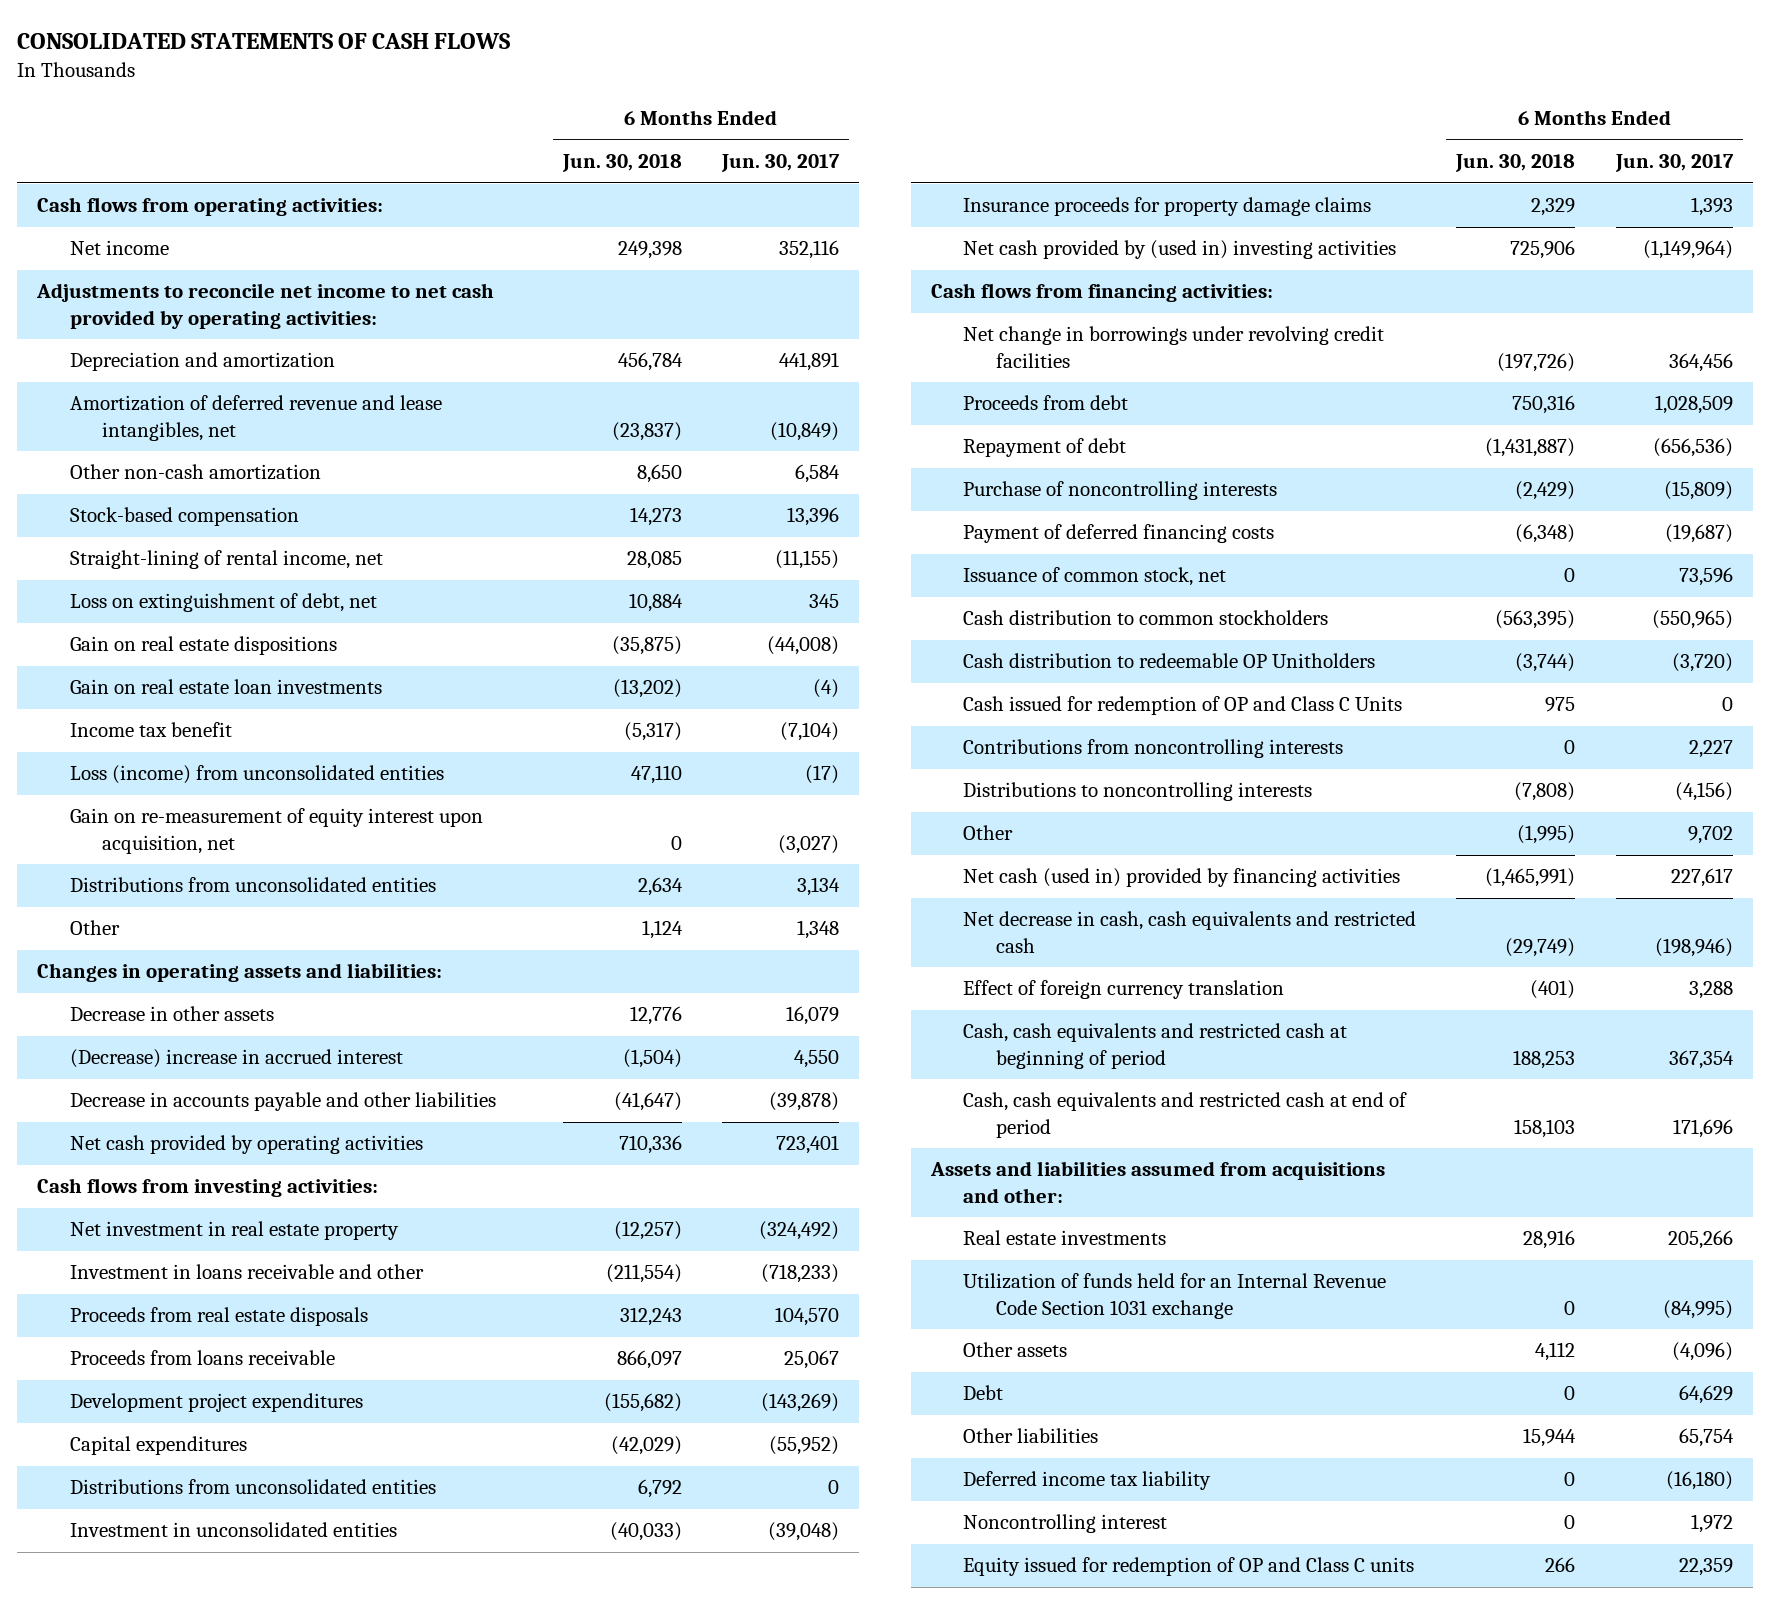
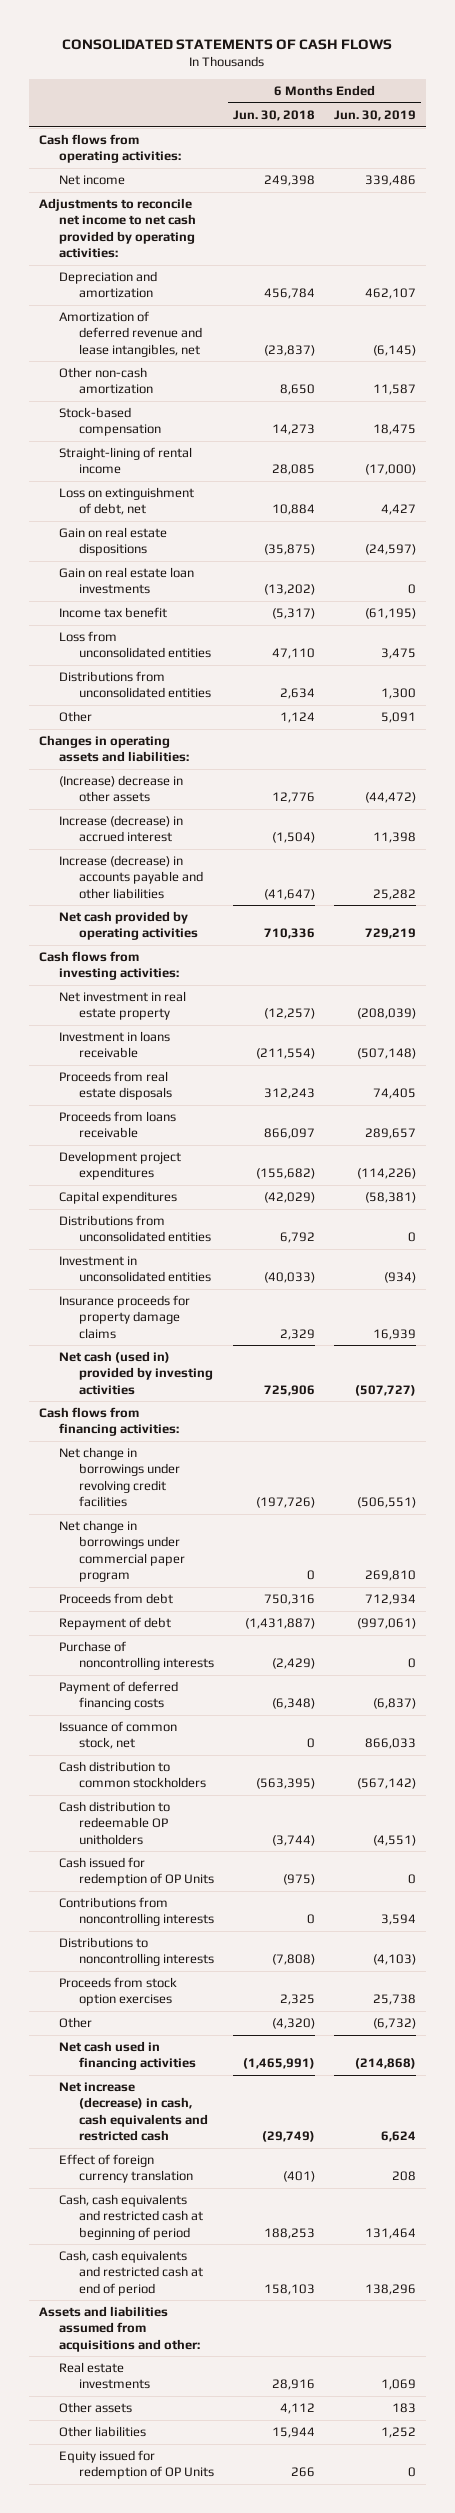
[721,154,841,173] Jun. 30, 2017 -> none
none -> [334,109,417,121] Jun. 30, 2019
[69,550,383,570] Straight-lining of rental income, net -> [58,447,192,475] Straight-lining of rental income
[69,808,483,854] Gain on re-measurement of equity interest upon acquisition, net -> none
[69,765,444,785] Loss (income) from unconsolidated entities -> [58,631,211,659] Loss from unconsolidated entities
[69,1006,274,1022] Decrease in other assets -> [58,775,183,803] (Increase) decrease in other assets
[69,1049,403,1069] (Decrease) increase in accrued interest -> [58,815,183,843] Increase (decrease) in accrued interest
[69,1092,496,1112] Decrease in accounts payable and other liabilities -> [58,855,203,899] Increase (decrease) in accounts payable and other liabilities
[69,1264,424,1280] Investment in loans receivable and other -> [58,1031,170,1059] Investment in loans receivable
[963,240,1397,260] Net cash provided by (used in) investing activities -> [58,1351,213,1395] Net cash (used in) provided by investing activities
none -> [58,1520,185,1582] Net change in borrowings under commercial paper program
[963,653,1376,669] Cash distribution to redeemable OP Unitholders -> [58,1801,170,1845] Cash distribution to redeemable OP unitholders
[963,696,1403,716] Cash issued for redemption of OP and Class C Units -> [58,1857,214,1887] Cash issued for redemption of OP Units
[1545,697,1576,713] 975 -> [283,1874,316,1886] (975)
none -> [58,1977,177,2007] Proceeds from stock option exercises
[1517,825,1576,845] (1,995) -> [272,2018,316,2030] (4,320)
[963,868,1401,888] Net cash (used in) provided by financing activities -> [58,2041,196,2071] Net cash used in financing activities
[963,911,1417,953] Net decrease in cash, cash equivalents and restricted cash -> [58,2082,208,2141] Net increase (decrease) in cash, cash equivalents and restricted cash
[963,1273,1387,1319] Utilization of funds held for an Internal Revenue Code Section 1031 exchange -> none
[963,1385,1004,1401] Debt -> none
[963,1471,1212,1491] Deferred income tax liability -> none
[963,1514,1168,1534] Noncontrolling interest -> none
[963,1557,1415,1577] Equity issued for redemption of OP and Class C units -> [58,2450,214,2480] Equity issued for redemption of OP Units

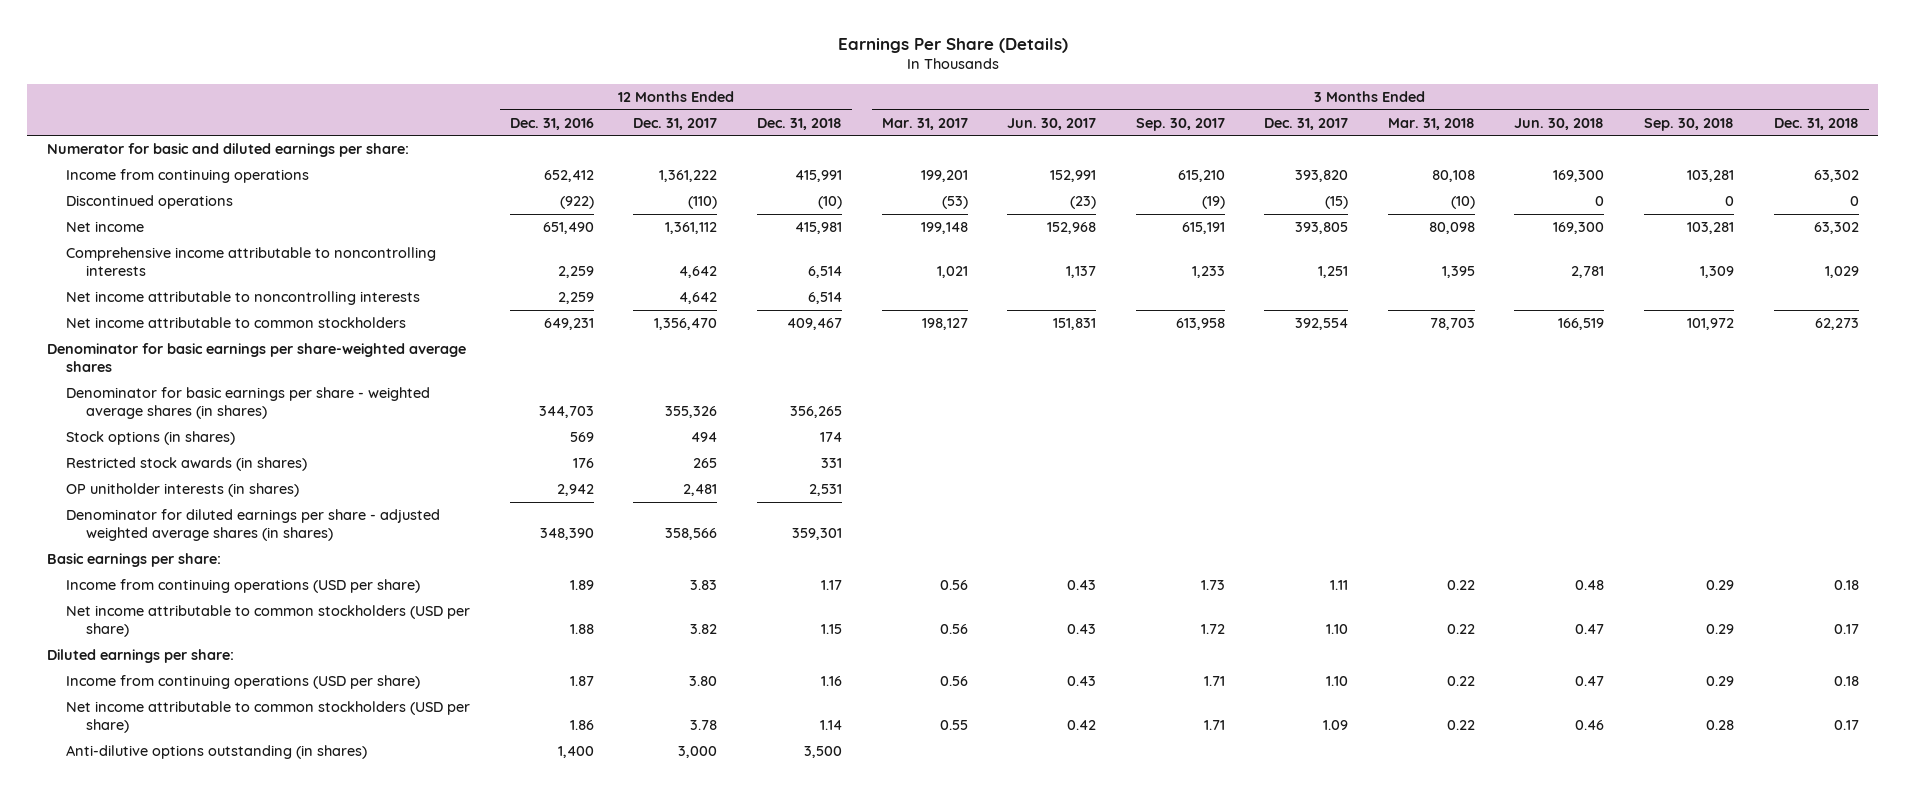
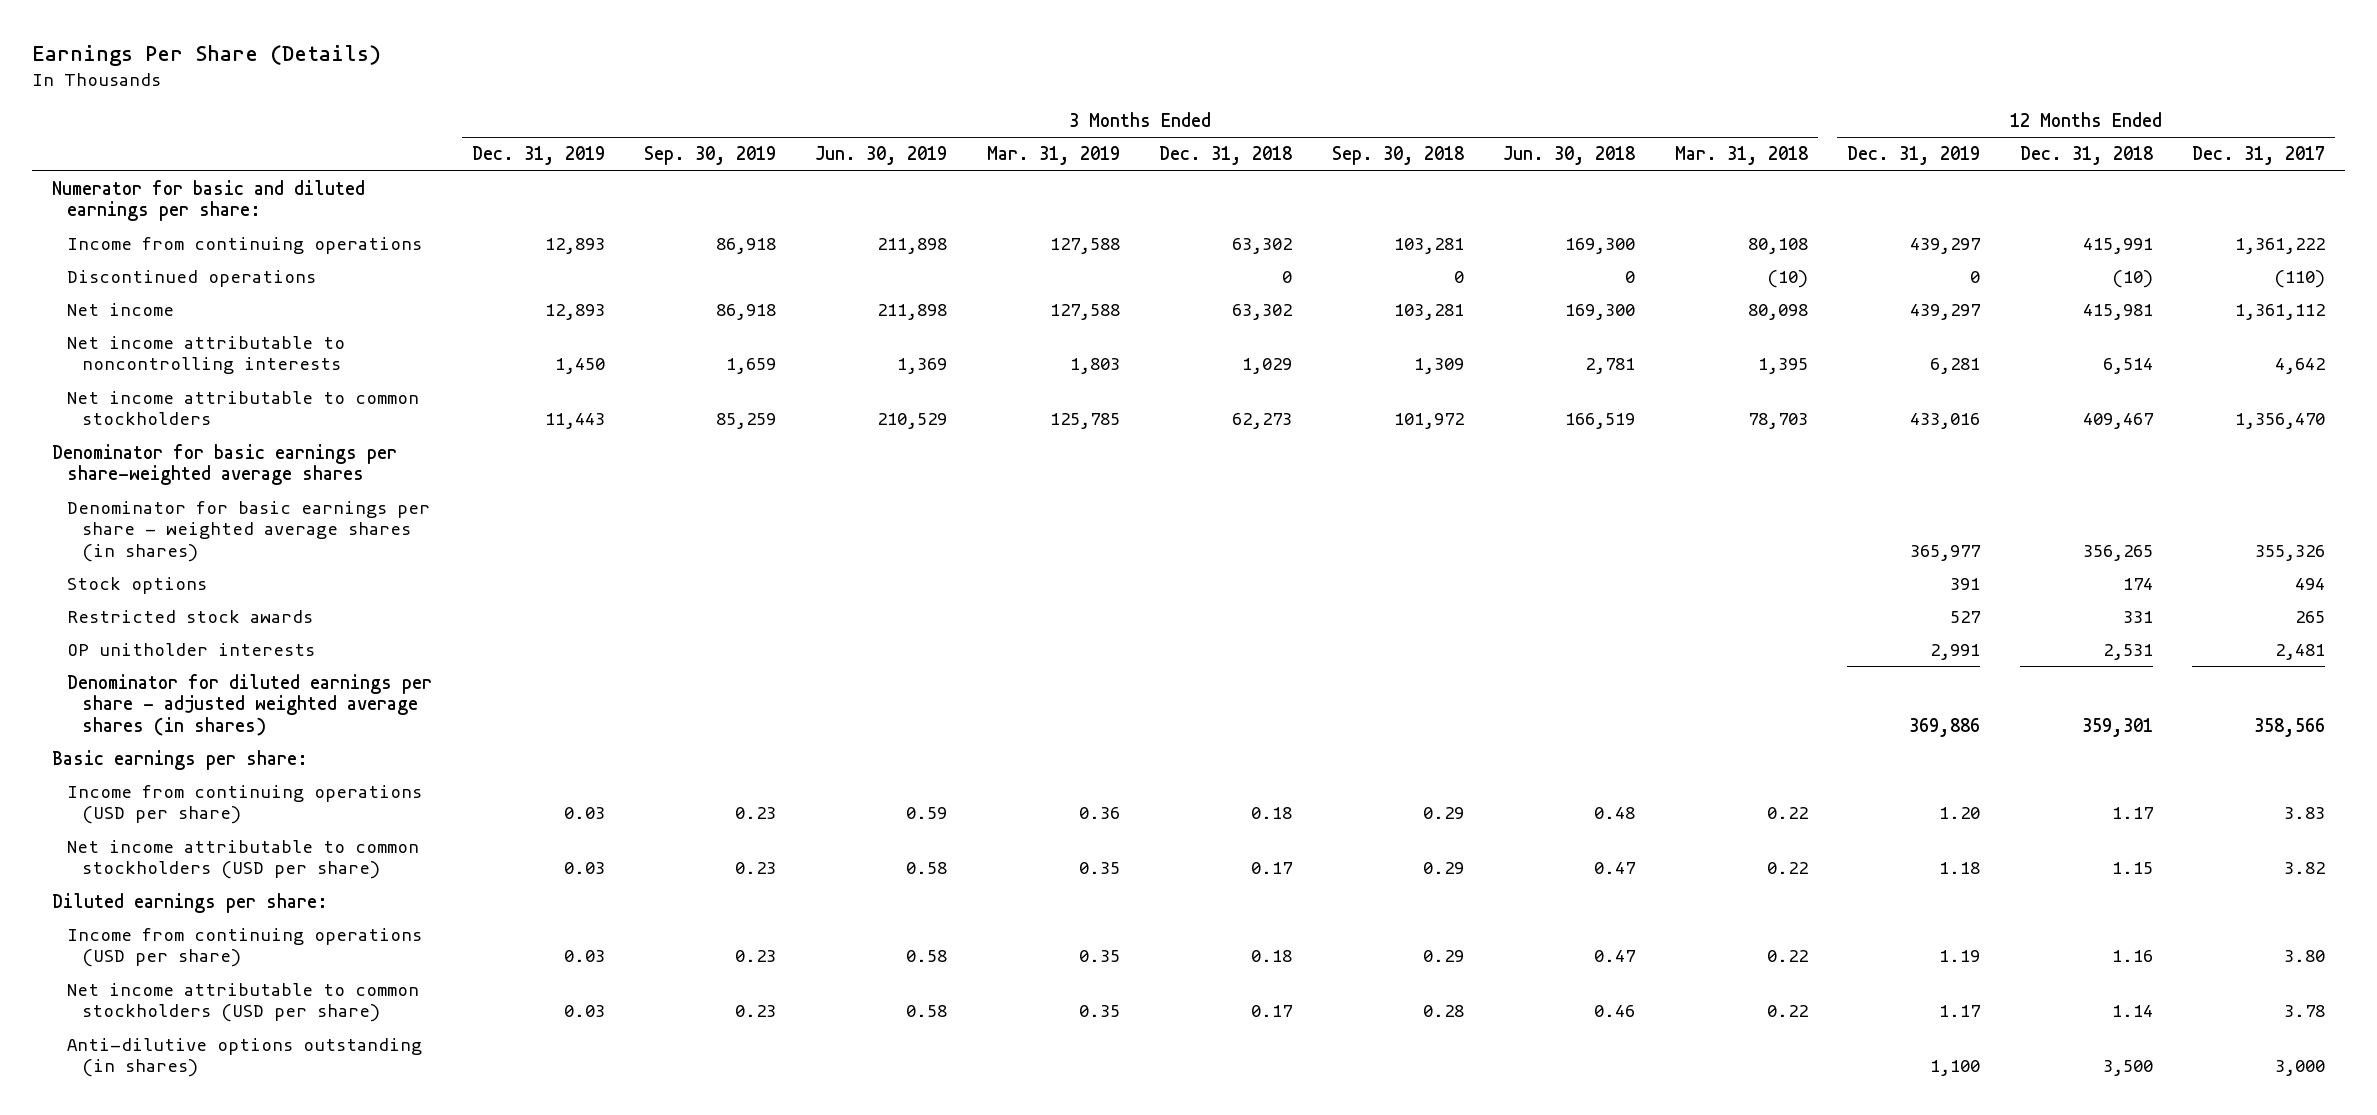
[509,117,594,130] Dec. 31, 2016 -> none
[881,117,968,130] Mar. 31, 2017 -> none
[1007,117,1097,130] Jun. 30, 2017 -> none
[1135,117,1225,131] Sep. 30, 2017 -> none
[1264,117,1349,130] Dec. 31, 2017 -> none
none -> [471,146,605,166] Dec. 31, 2019
none -> [643,146,776,166] Sep. 30, 2019
none -> [815,146,948,166] Jun. 30, 2019
none -> [986,146,1120,166] Mar. 31, 2019
none -> [1847,146,1981,166] Dec. 31, 2019
[66,291,421,306] Net income attributable to noncontrolling interests -> none
[66,247,437,277] Comprehensive income attributable to noncontrolling interests -> [67,335,346,375] Net income attributable to noncontrolling interests
[66,431,236,446] Stock options (in shares) -> [67,576,208,594] Stock options
[66,457,308,472] Restricted stock awards (in shares) -> [67,609,314,623] Restricted stock awards
[66,483,300,498] OP unitholder interests (in shares) -> [67,642,316,656] OP unitholder interests

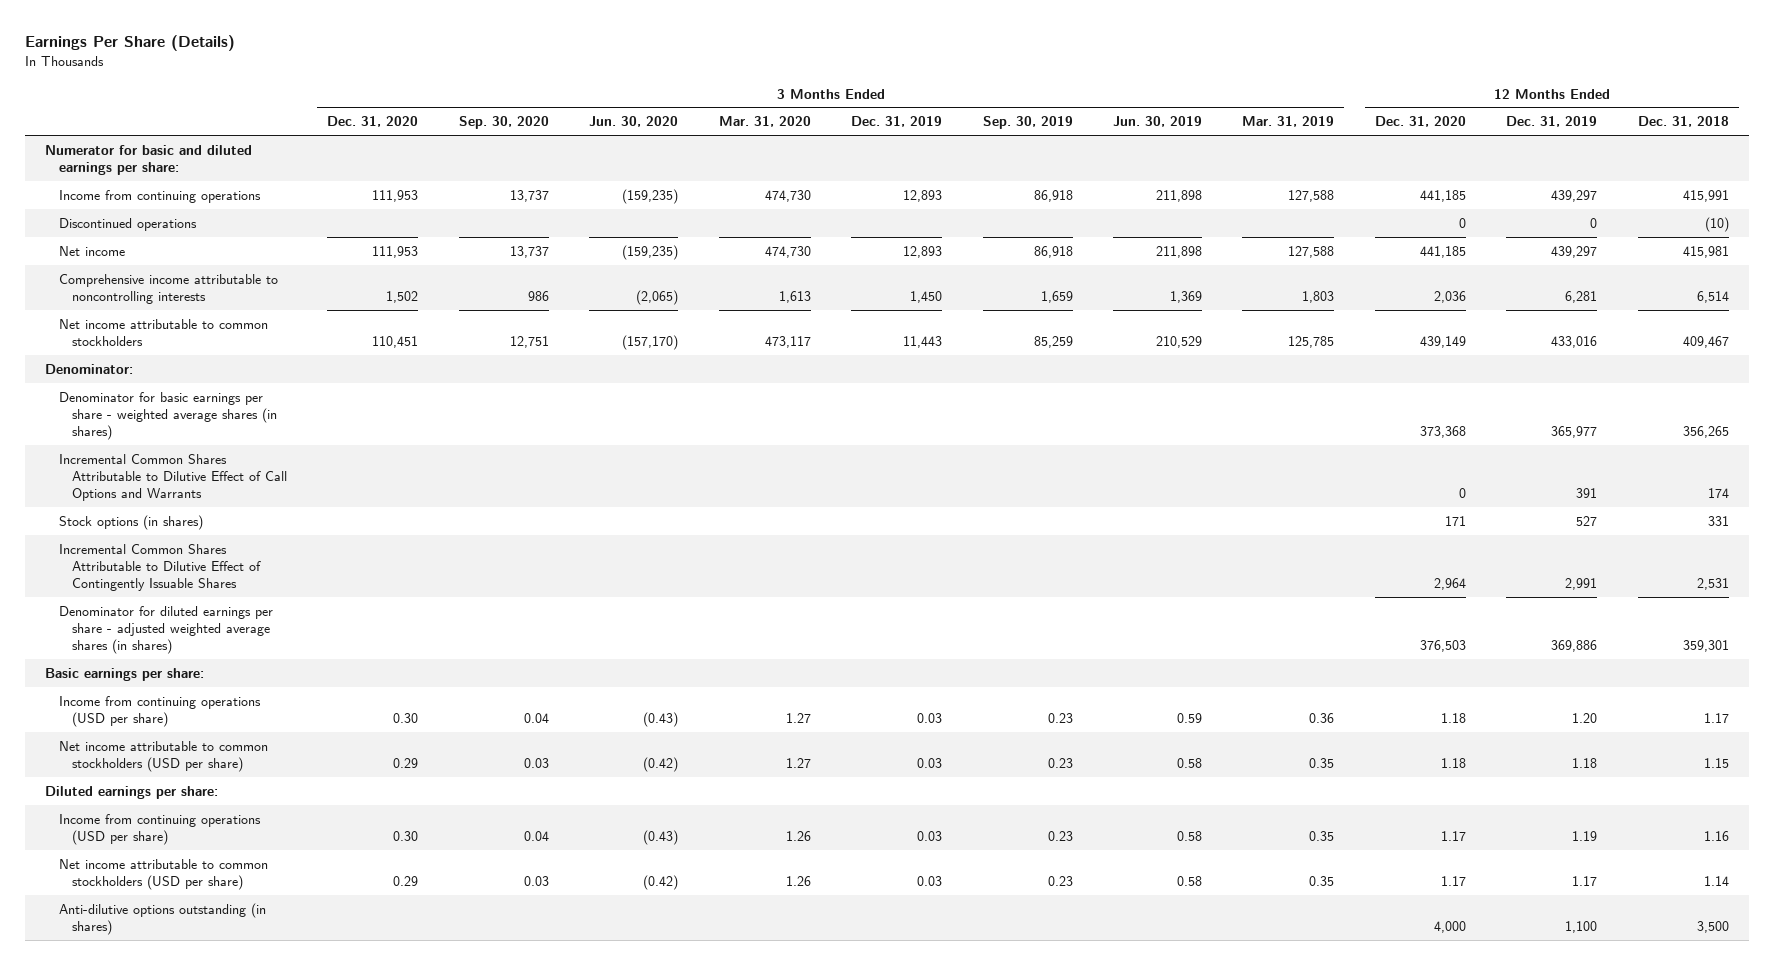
[1159,146,1293,166] Dec. 31, 2018 -> none
[1331,146,1464,166] Sep. 30, 2018 -> none
[1503,146,1636,166] Jun. 30, 2018 -> none
[1674,146,1808,166] Mar. 31, 2018 -> none
[2192,146,2326,166] Dec. 31, 2017 -> none
none -> [327,116,419,128] Dec. 31, 2020
none -> [458,116,549,130] Sep. 30, 2020
none -> [589,116,679,128] Jun. 30, 2020
none -> [718,116,811,128] Mar. 31, 2020
none -> [1374,116,1466,128] Dec. 31, 2020
[67,335,346,375] Net income attributable to noncontrolling interests -> [58,273,278,304] Comprehensive income attributable to noncontrolling interests
[52,443,398,486] Denominator for basic earnings per share-weighted average shares -> [45,363,134,374] Denominator:
[67,576,208,594] Stock options -> [58,453,288,502] Incremental Common Shares Attributable to Dilutive Effect of Call Options and Warrants
[67,609,314,623] Restricted stock awards -> [58,514,203,530] Stock options (in shares)
[67,642,316,656] OP unitholder interests -> [58,543,262,592] Incremental Common Shares Attributable to Dilutive Effect of Contingently Issuable Shares

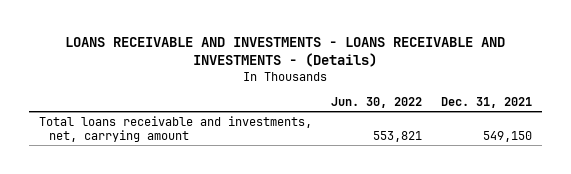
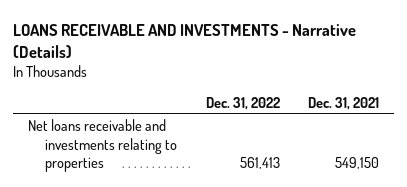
[65,37,506,68] LOANS RECEIVABLE AND INVESTMENTS - LOANS RECEIVABLE AND INVESTMENTS - (Details) -> [13,23,357,58] LOANS RECEIVABLE AND INVESTMENTS - Narrative (Details)
[330,97,422,109] Jun. 30, 2022 -> none
none -> [205,96,280,110] Dec. 31, 2022
[38,115,312,142] Total loans receivable and investments, net, carrying amount -> [27,119,178,173] Net loans receivable and investments relating to properties

